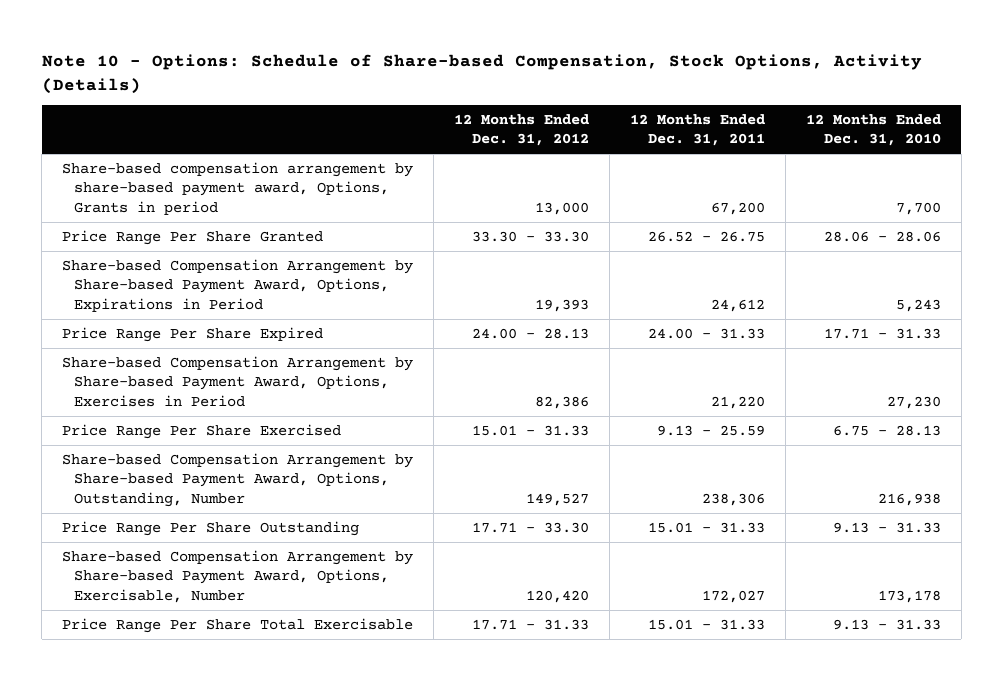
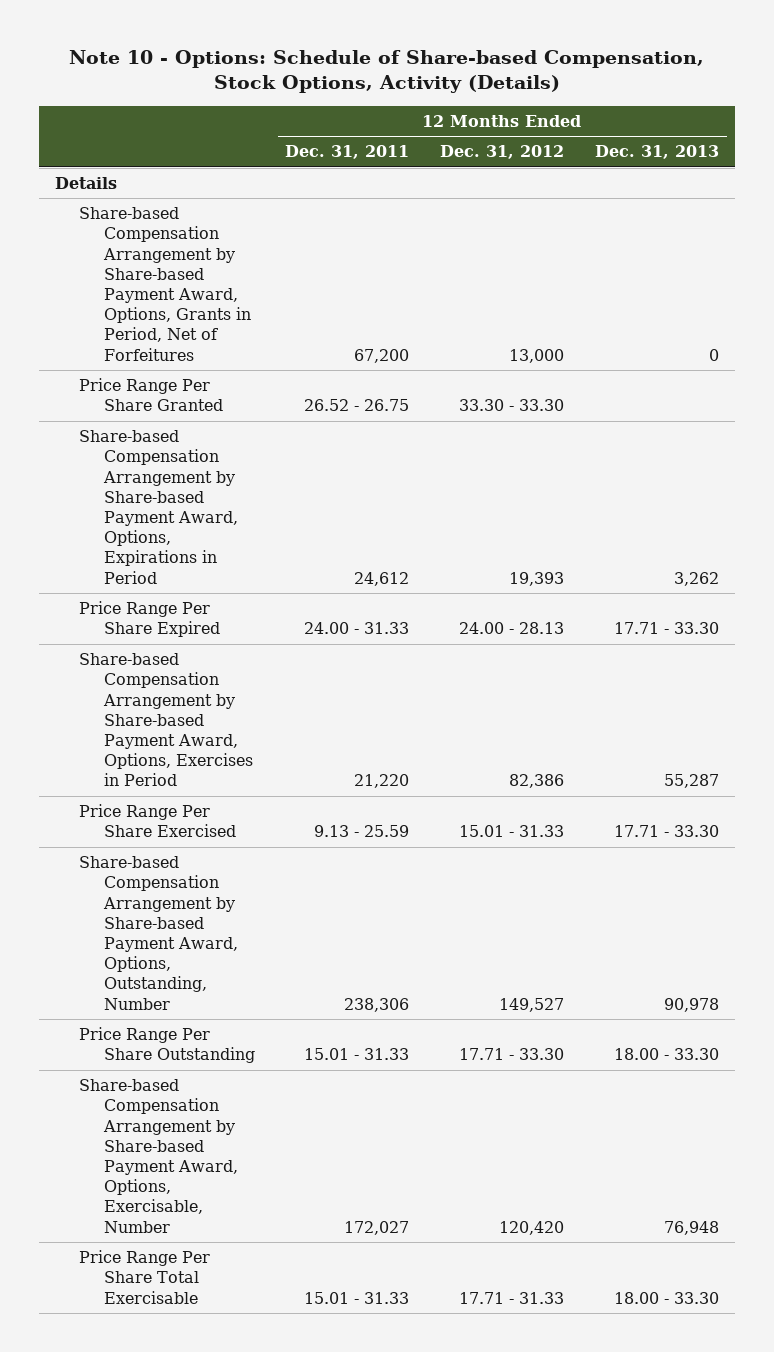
[806,113,942,147] 12 Months Ended Dec. 31, 2010 -> none
none -> [595,145,720,160] Dec. 31, 2013
none -> [54,177,117,190] Details
[62,162,414,215] Share-based compensation arrangement by share-based payment award, Options, Grants in period -> [79,207,251,361] Share-based Compensation Arrangement by Share-based Payment Award, Options, Grants in Period, Net of Forfeitures

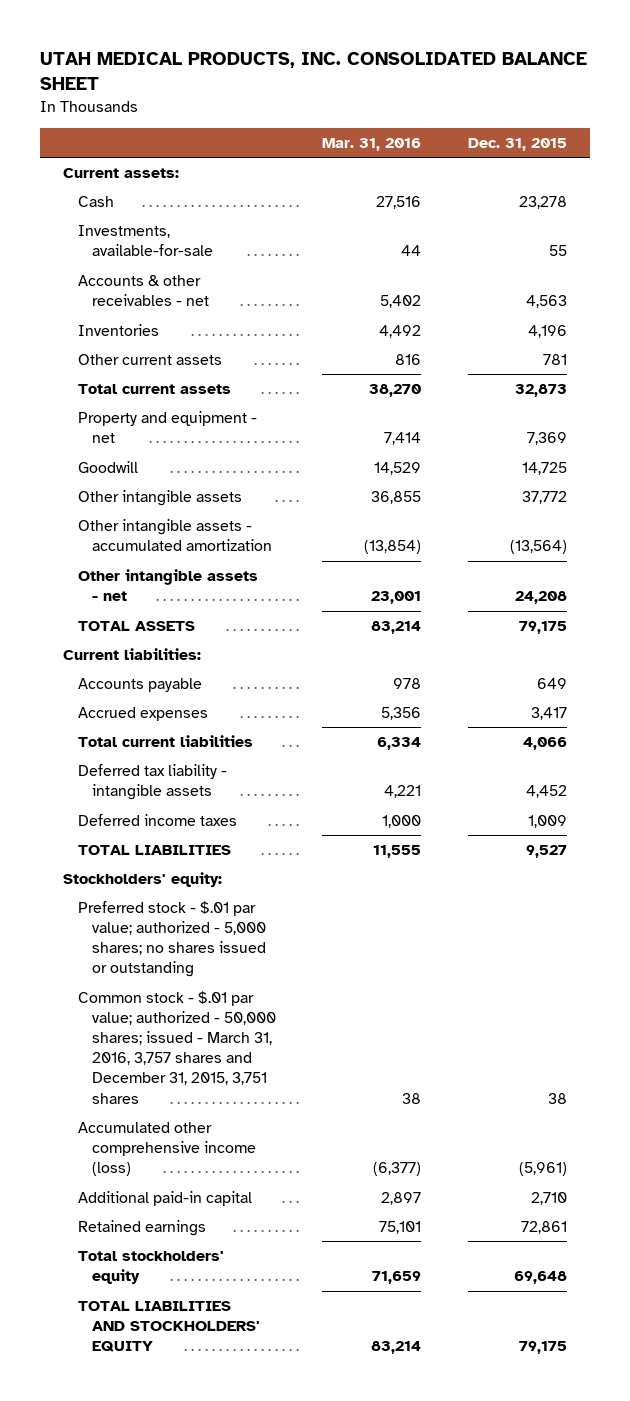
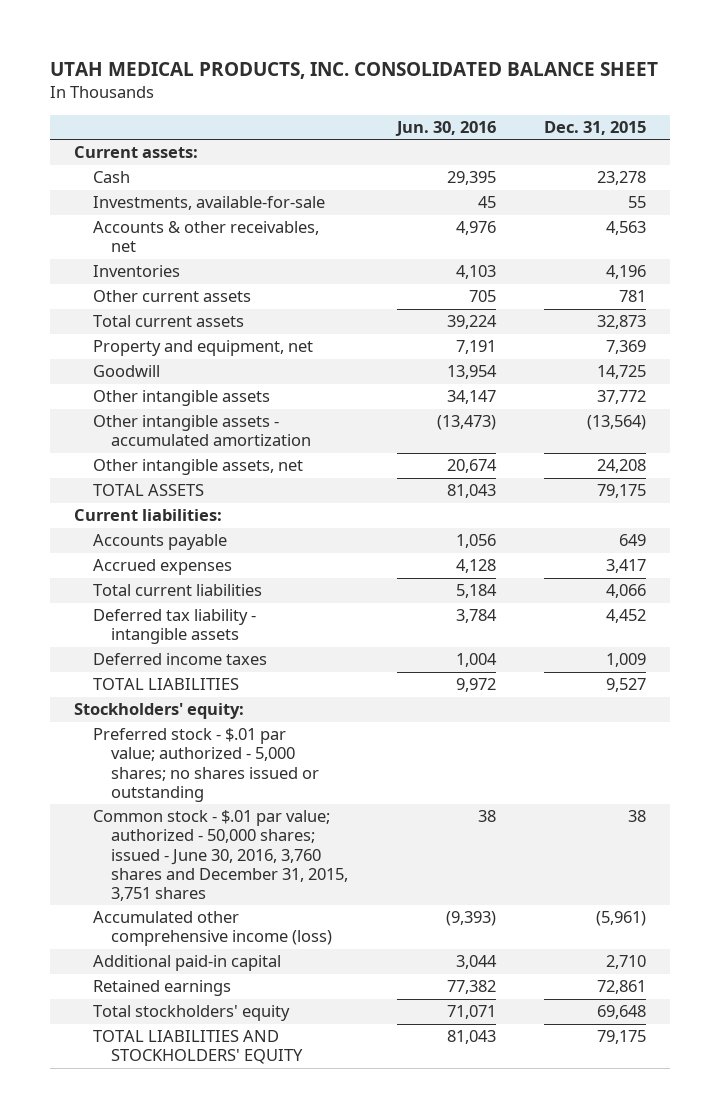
[322,137,422,151] Mar. 31, 2016 -> none
none -> [394,121,496,137] Jun. 30, 2016
[77,275,210,307] Accounts & other receivables - net -> [92,221,319,253] Accounts & other receivables, net
[77,411,257,444] Property and equipment - net -> [92,340,313,357] Property and equipment, net
[77,569,258,602] Other intangible assets - net -> [92,459,303,476] Other intangible assets, net
[77,991,277,1104] Common stock - $.01 par value; authorized - 50,000 shares; issued - March 31, 2016, 3,757 shares and December 31, 2015, 3,751 shares -> [92,810,349,901] Common stock - $.01 par value; authorized - 50,000 shares; issued - June 30, 2016, 3,760 shares and December 31, 2015, 3,751 shares

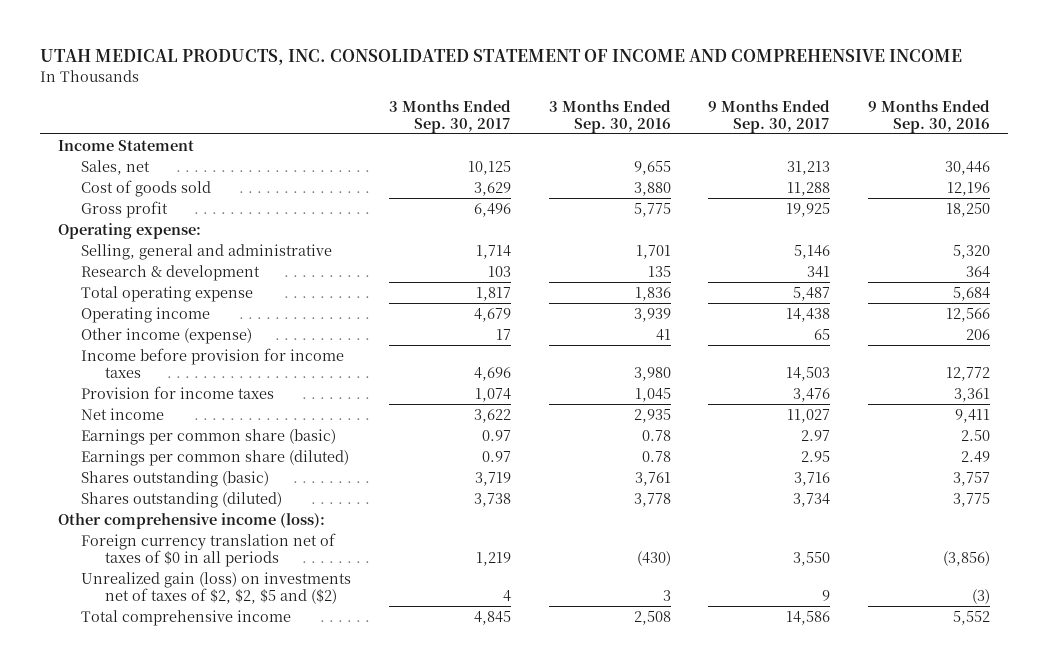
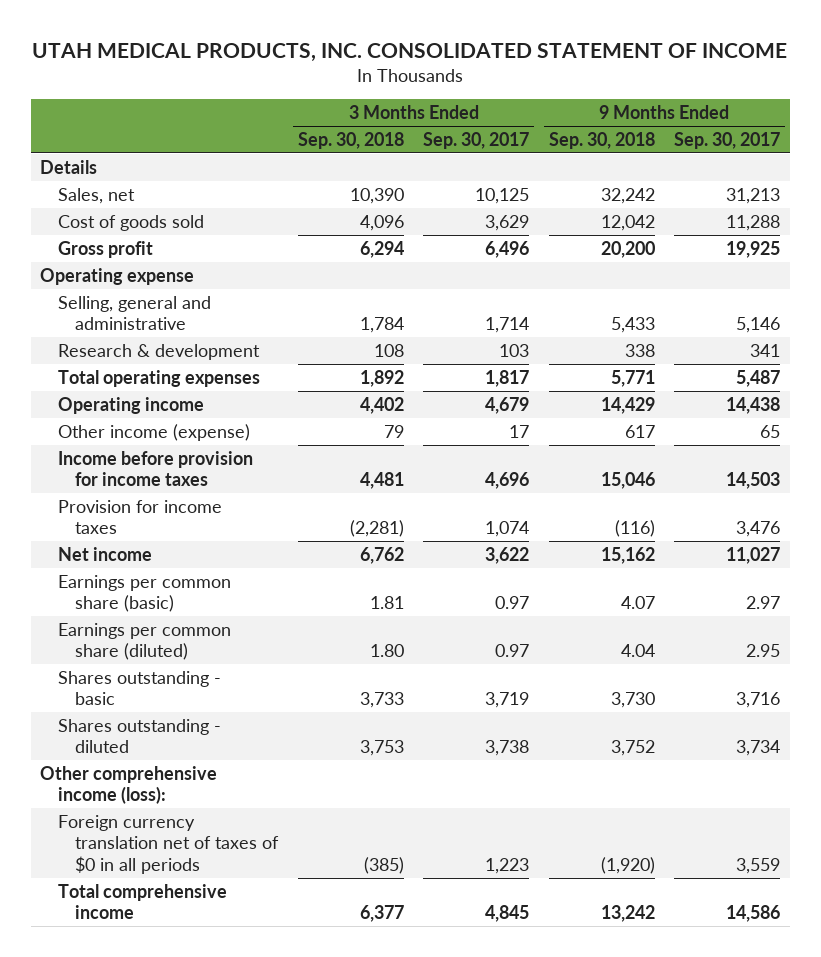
[39,49,962,66] UTAH MEDICAL PRODUCTS, INC. CONSOLIDATED STATEMENT OF INCOME AND COMPREHENSIVE INCOME -> [32,43,788,63] UTAH MEDICAL PRODUCTS, INC. CONSOLIDATED STATEMENT OF INCOME
[548,99,671,133] 3 Months Ended Sep. 30, 2016 -> none
[867,99,990,133] 9 Months Ended Sep. 30, 2016 -> none
none -> [297,131,404,149] Sep. 30, 2018
none -> [548,131,655,149] Sep. 30, 2018
[58,139,195,151] Income Statement -> none
none -> [40,159,98,174] Details
[58,222,202,239] Operating expense: -> [40,267,195,285] Operating expense
[81,285,254,302] Total operating expense -> [57,369,260,387] Total operating expenses
[81,470,270,487] Shares outstanding (basic) -> [57,670,221,706] Shares outstanding - basic
[81,491,283,508] Shares outstanding (diluted) -> [57,718,221,754] Shares outstanding - diluted
[81,571,352,604] Unrealized gain (loss) on investments net of taxes of $2, $2, $5 and ($2) -> none
[476,551,512,566] 1,219 -> [485,857,530,874] 1,223
[793,551,831,566] 3,550 -> [736,857,781,874] 3,559

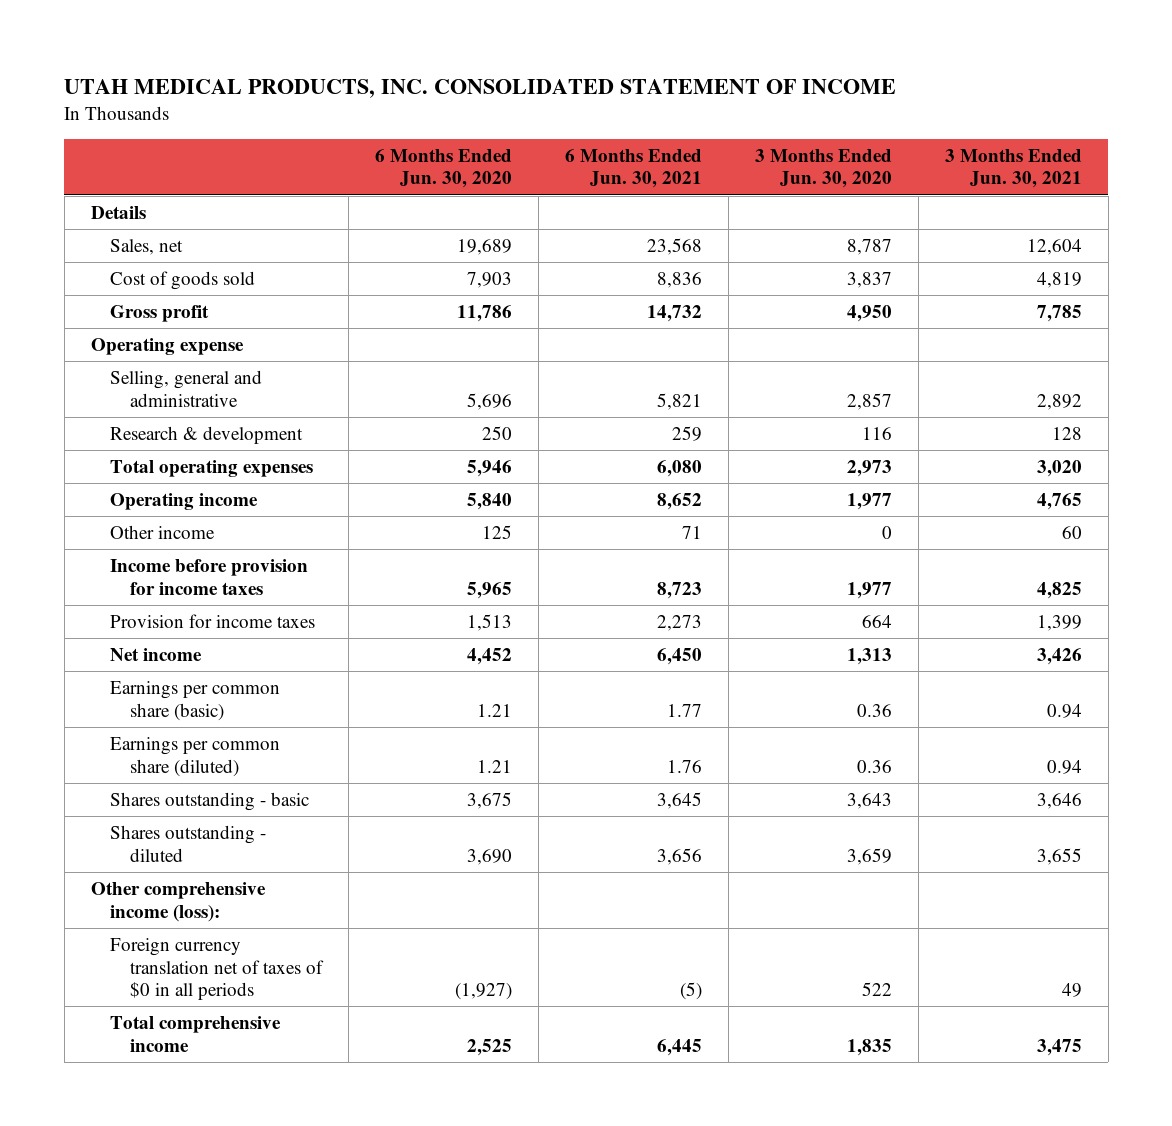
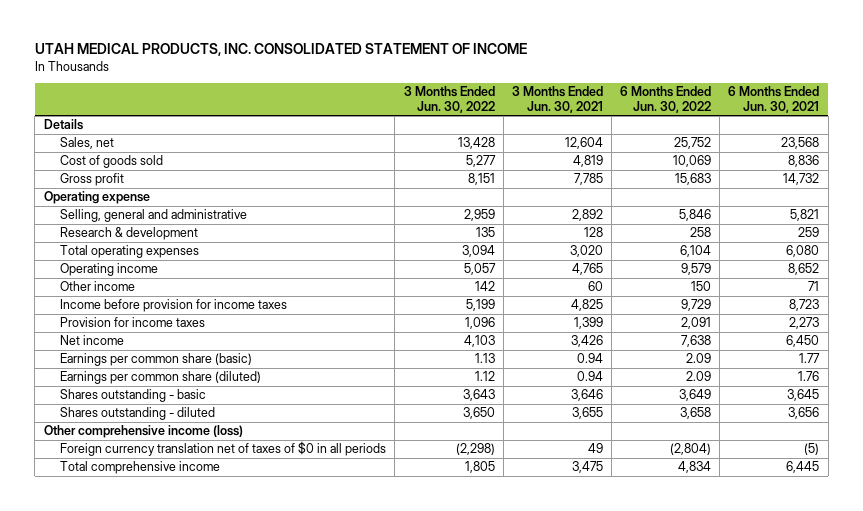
[374,148,512,189] 6 Months Ended Jun. 30, 2020 -> none
[754,148,892,189] 3 Months Ended Jun. 30, 2020 -> none
none -> [403,86,495,114] 3 Months Ended Jun. 30, 2022
none -> [620,86,712,114] 6 Months Ended Jun. 30, 2022
[90,881,266,922] Other comprehensive income (loss): -> [43,425,243,439] Other comprehensive income (loss)

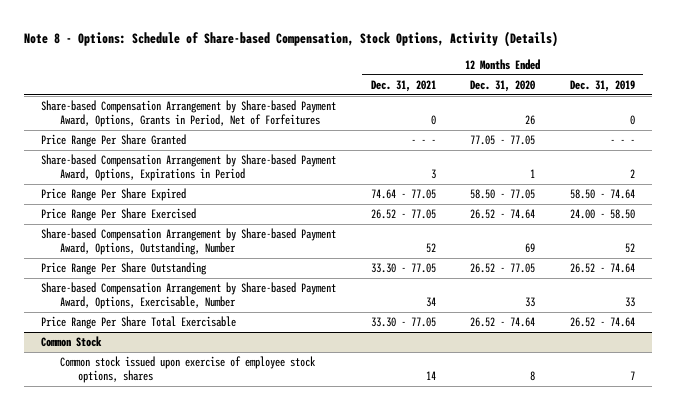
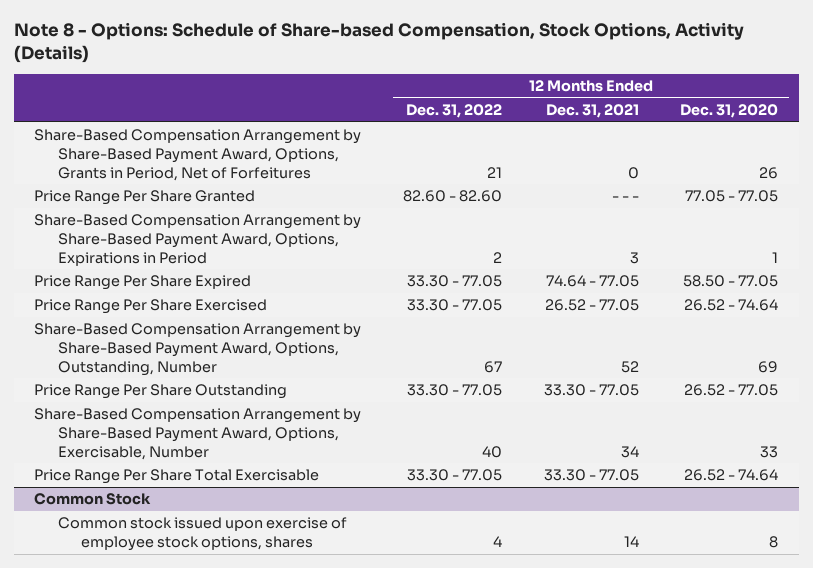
[569,79,635,92] Dec. 31, 2019 -> none
none -> [406,104,503,119] Dec. 31, 2022
[41,100,337,127] Share-based Compensation Arrangement by Share-based Payment Award, Options, Grants in Period, Net of Forfeitures -> [34,129,362,181] Share-Based Compensation Arrangement by Share-Based Payment Award, Options, Grants in Period, Net of Forfeitures
[41,154,337,181] Share-based Compensation Arrangement by Share-based Payment Award, Options, Expirations in Period -> [34,214,362,266] Share-Based Compensation Arrangement by Share-Based Payment Award, Options, Expirations in Period
[41,228,337,255] Share-based Compensation Arrangement by Share-based Payment Award, Options, Outstanding, Number -> [34,323,362,376] Share-Based Compensation Arrangement by Share-Based Payment Award, Options, Outstanding, Number
[41,282,337,309] Share-based Compensation Arrangement by Share-based Payment Award, Options, Exercisable, Number -> [34,408,362,460] Share-Based Compensation Arrangement by Share-Based Payment Award, Options, Exercisable, Number

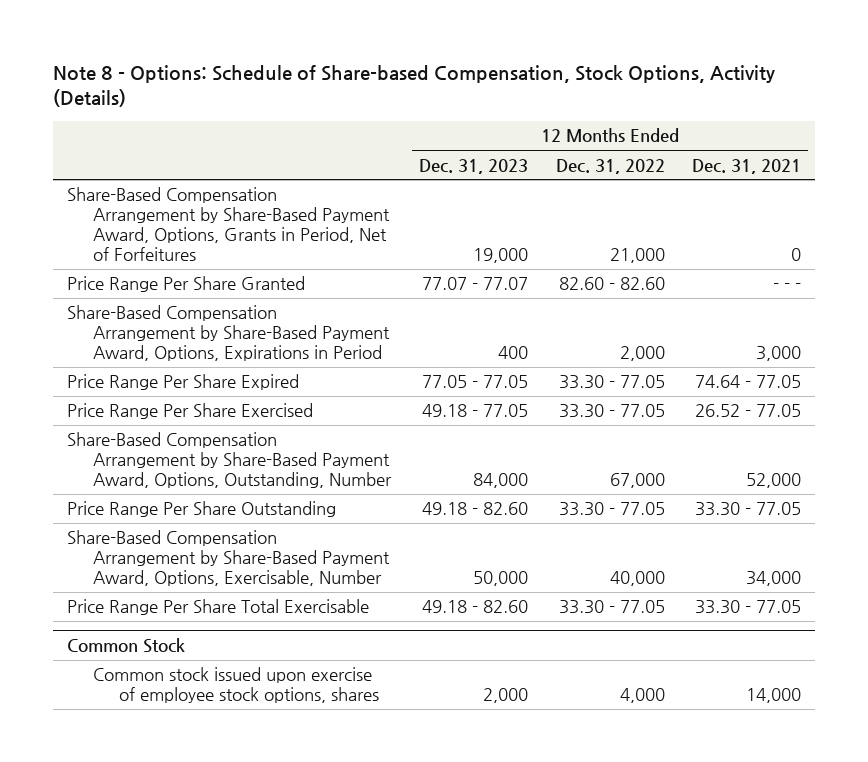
[680,104,779,119] Dec. 31, 2020 -> none
none -> [418,158,528,174] Dec. 31, 2023
[487,166,503,178] 21 -> [609,247,665,263] 21,000
[493,251,503,263] 2 -> [619,345,665,361] 2,000
[629,251,639,264] 3 -> [756,345,802,361] 3,000
[484,360,503,373] 67 -> [609,472,665,488] 67,000
[620,360,639,373] 52 -> [746,472,802,488] 52,000
[482,445,503,458] 40 -> [609,570,665,586] 40,000
[620,445,639,458] 34 -> [746,570,802,586] 34,000
[493,536,503,548] 4 -> [619,688,665,704] 4,000
[623,536,639,548] 14 -> [746,688,802,704] 14,000

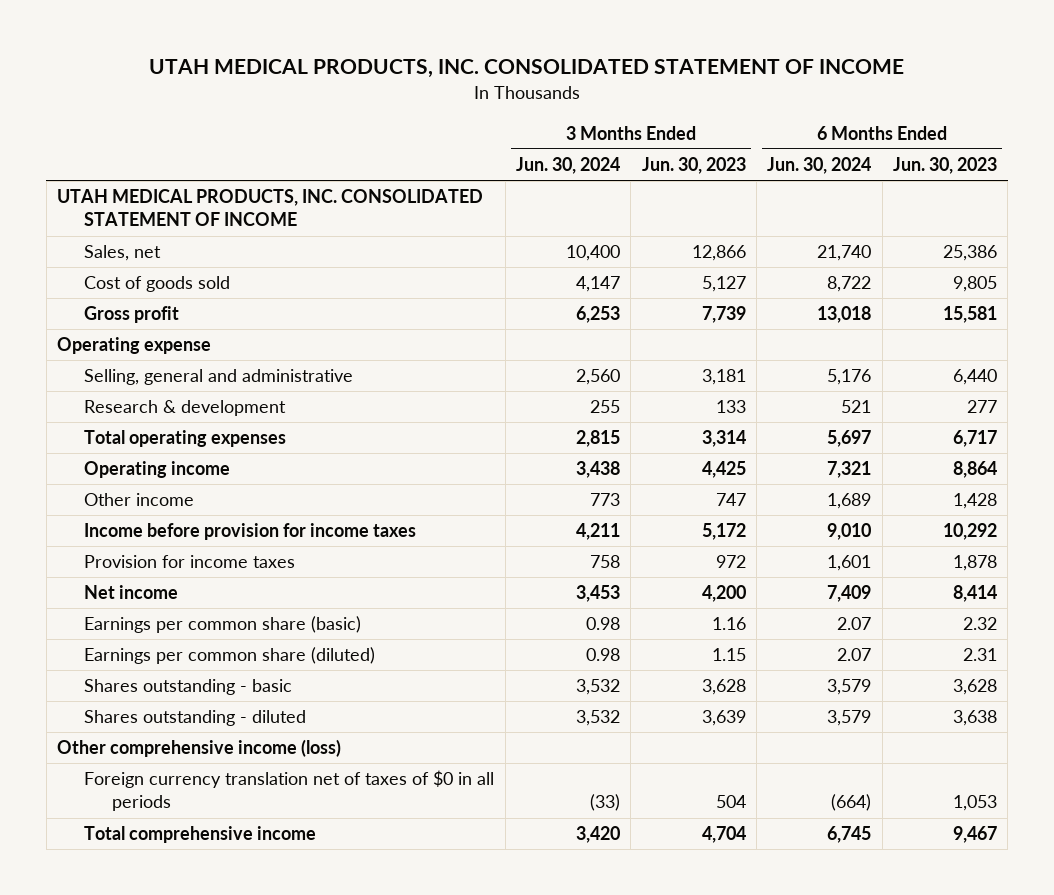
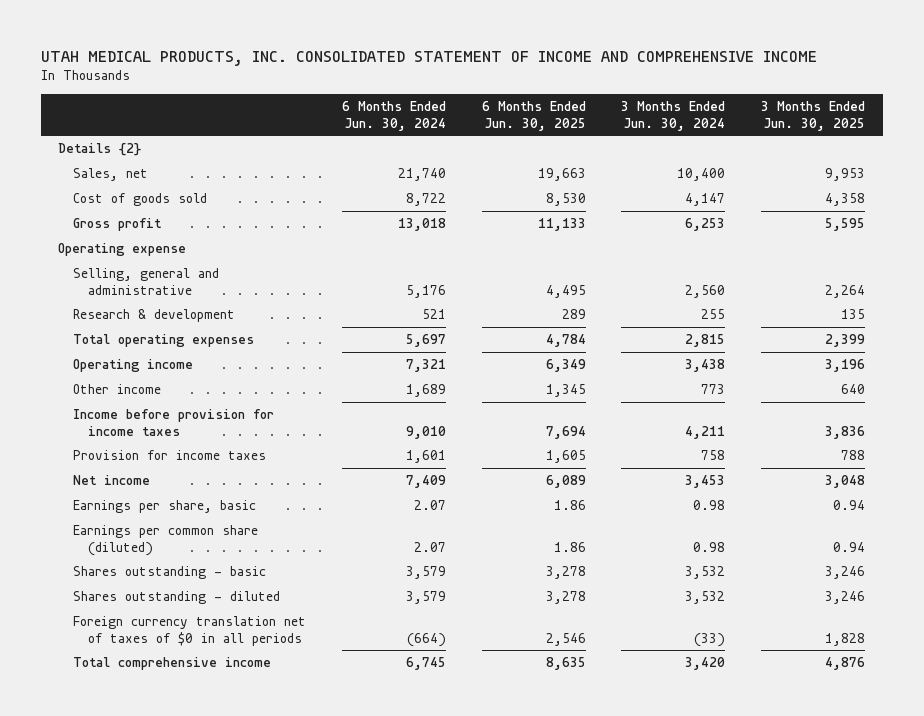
[148,59,904,79] UTAH MEDICAL PRODUCTS, INC. CONSOLIDATED STATEMENT OF INCOME -> [40,50,817,66] UTAH MEDICAL PRODUCTS, INC. CONSOLIDATED STATEMENT OF INCOME AND COMPREHENSIVE INCOME
[641,156,746,174] Jun. 30, 2023 -> none
[892,156,997,174] Jun. 30, 2023 -> none
none -> [481,101,586,131] 6 Months Ended Jun. 30, 2025
none -> [761,101,866,131] 3 Months Ended Jun. 30, 2025
[57,189,484,227] UTAH MEDICAL PRODUCTS, INC. CONSOLIDATED STATEMENT OF INCOME -> [58,143,142,157] Details {2}
[84,616,362,634] Earnings per common share (basic) -> [73,500,257,514] Earnings per share, basic
[57,739,342,758] Other comprehensive income (loss) -> none

